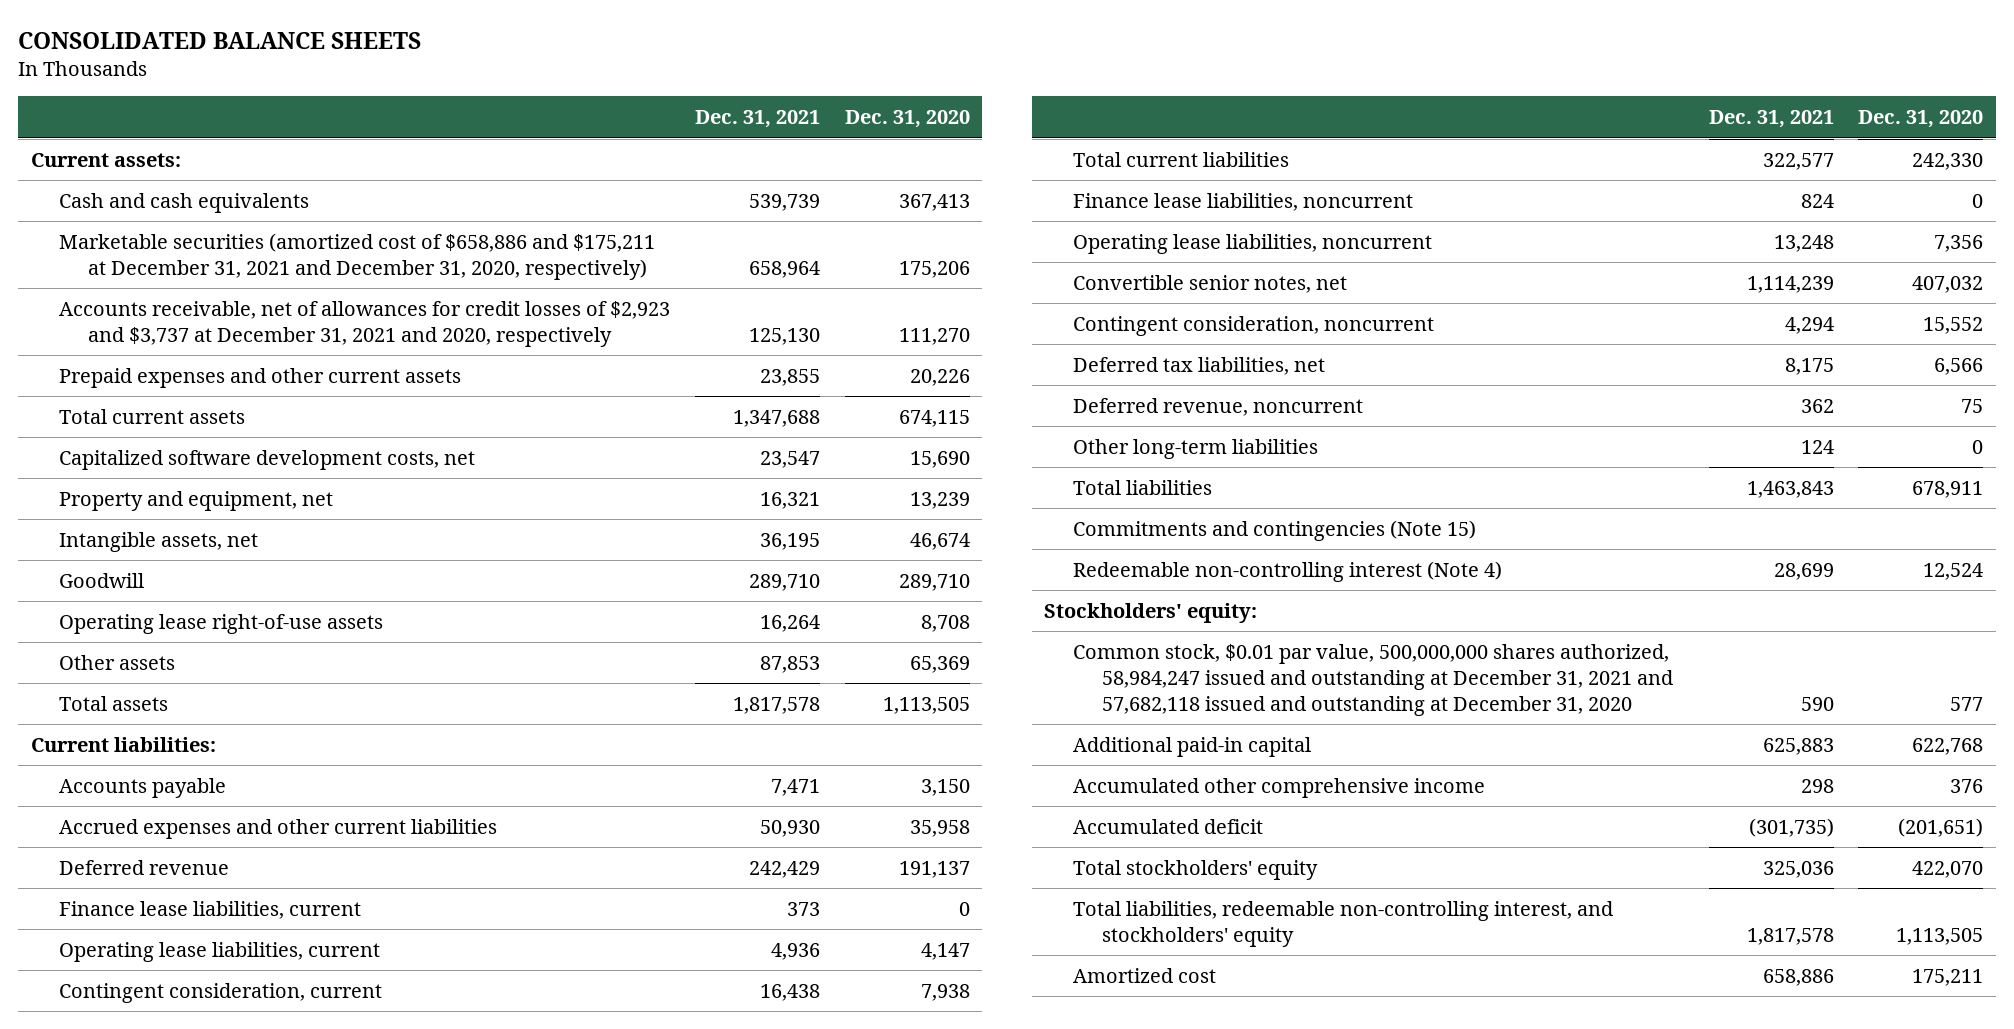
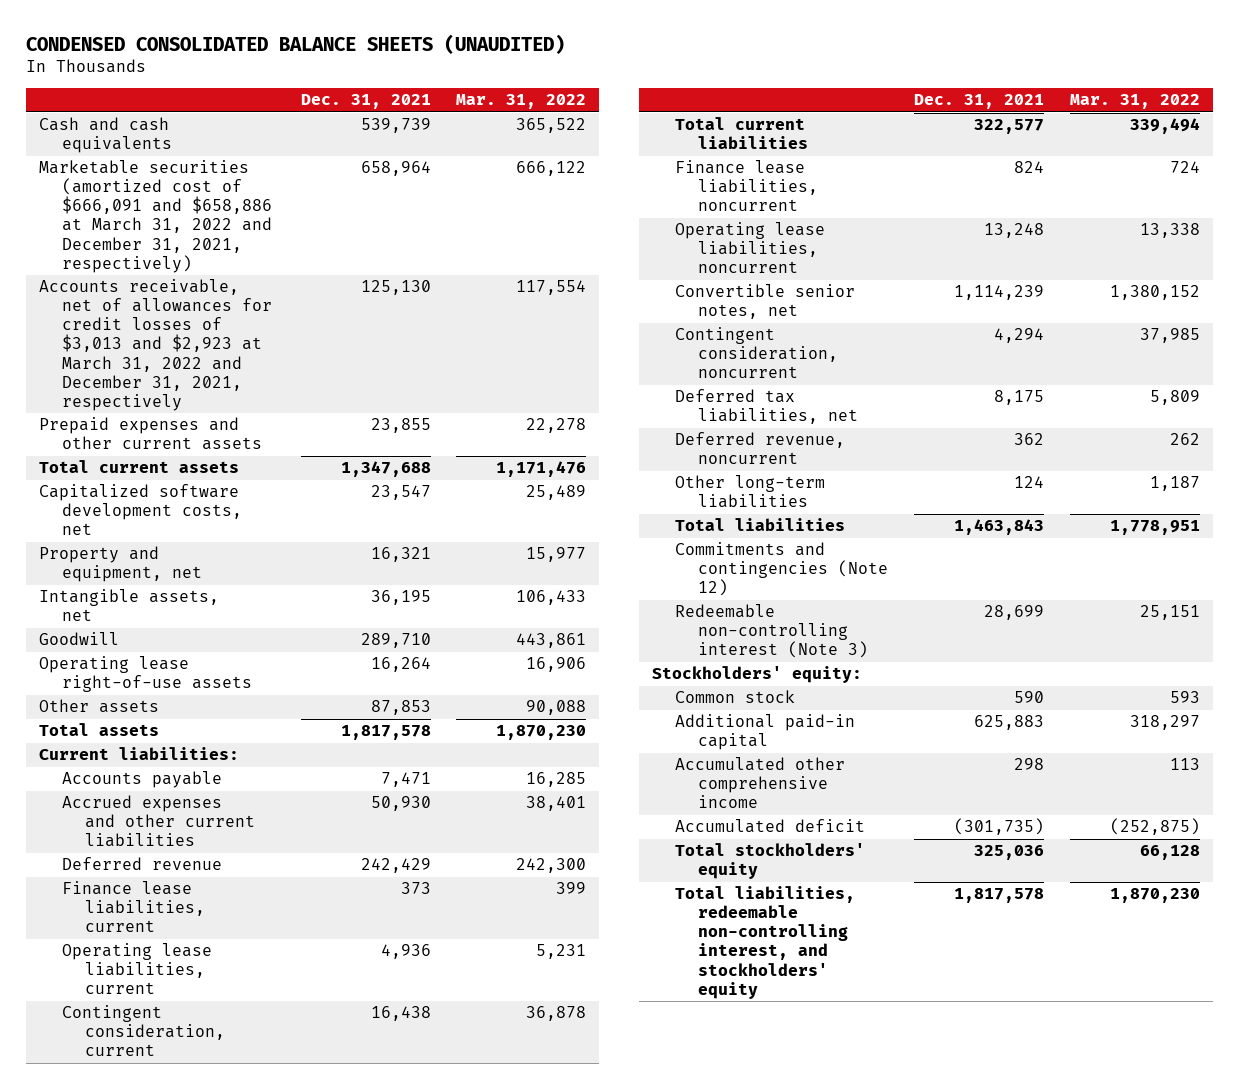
[18,32,422,50] CONSOLIDATED BALANCE SHEETS -> [25,33,565,54] CONDENSED CONSOLIDATED BALANCE SHEETS (UNAUDITED)
[844,110,970,129] Dec. 31, 2020 -> none
none -> [456,94,587,110] Mar. 31, 2022
[30,152,181,167] Current assets: -> none
[59,232,656,280] Marketable securities (amortized cost of $658,886 and $175,211 at December 31, 2021 and December 31, 2020, respectively) -> [38,160,272,273] Marketable securities (amortized cost of $666,091 and $658,886 at March 31, 2022 and December 31, 2021, respectively)
[59,300,671,347] Accounts receivable, net of allowances for credit losses of $2,923 and $3,737 at December 31, 2021 and 2020, respectively -> [38,279,272,411] Accounts receivable, net of allowances for credit losses of $3,013 and $2,923 at March 31, 2022 and December 31, 2021, respectively
[1073,519,1477,541] Commitments and contingencies (Note 15) -> [675,542,889,597] Commitments and contingencies (Note 12)
[1073,560,1503,582] Redeemable non-controlling interest (Note 4) -> [675,604,869,659] Redeemable non-controlling interest (Note 3)
[1073,643,1673,716] Common stock, $0.01 par value, 500,000,000 shares authorized, 58,984,247 issued and outstanding at December 31, 2021 and 57,682,118 issued and outstanding at December 31, 2020 -> [675,690,796,704] Common stock
[1073,967,1217,983] Amortized cost -> none

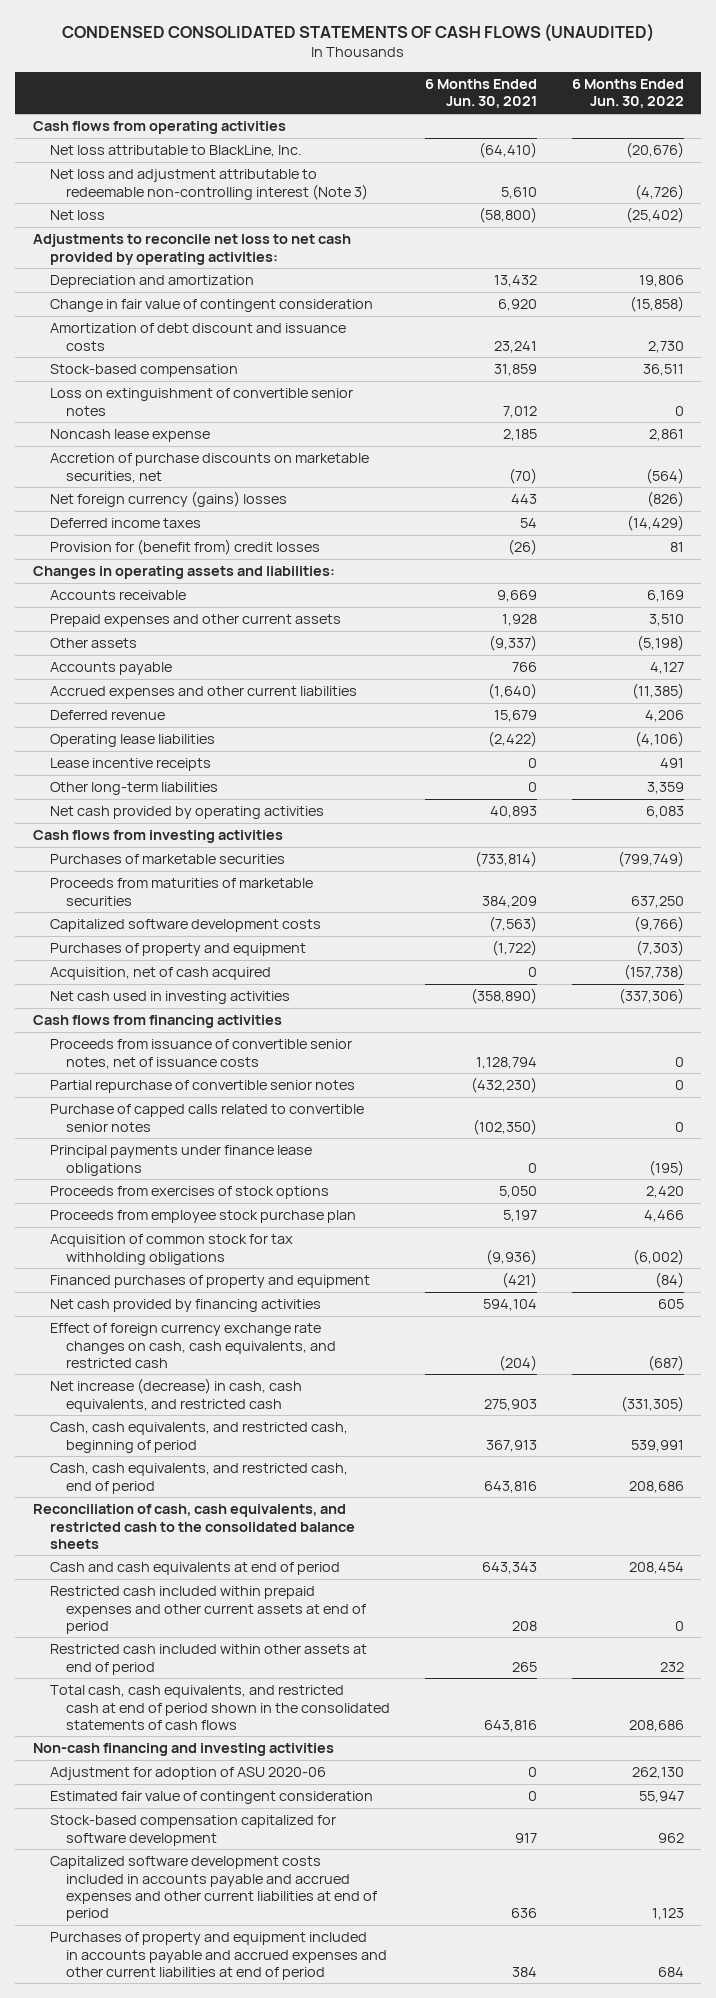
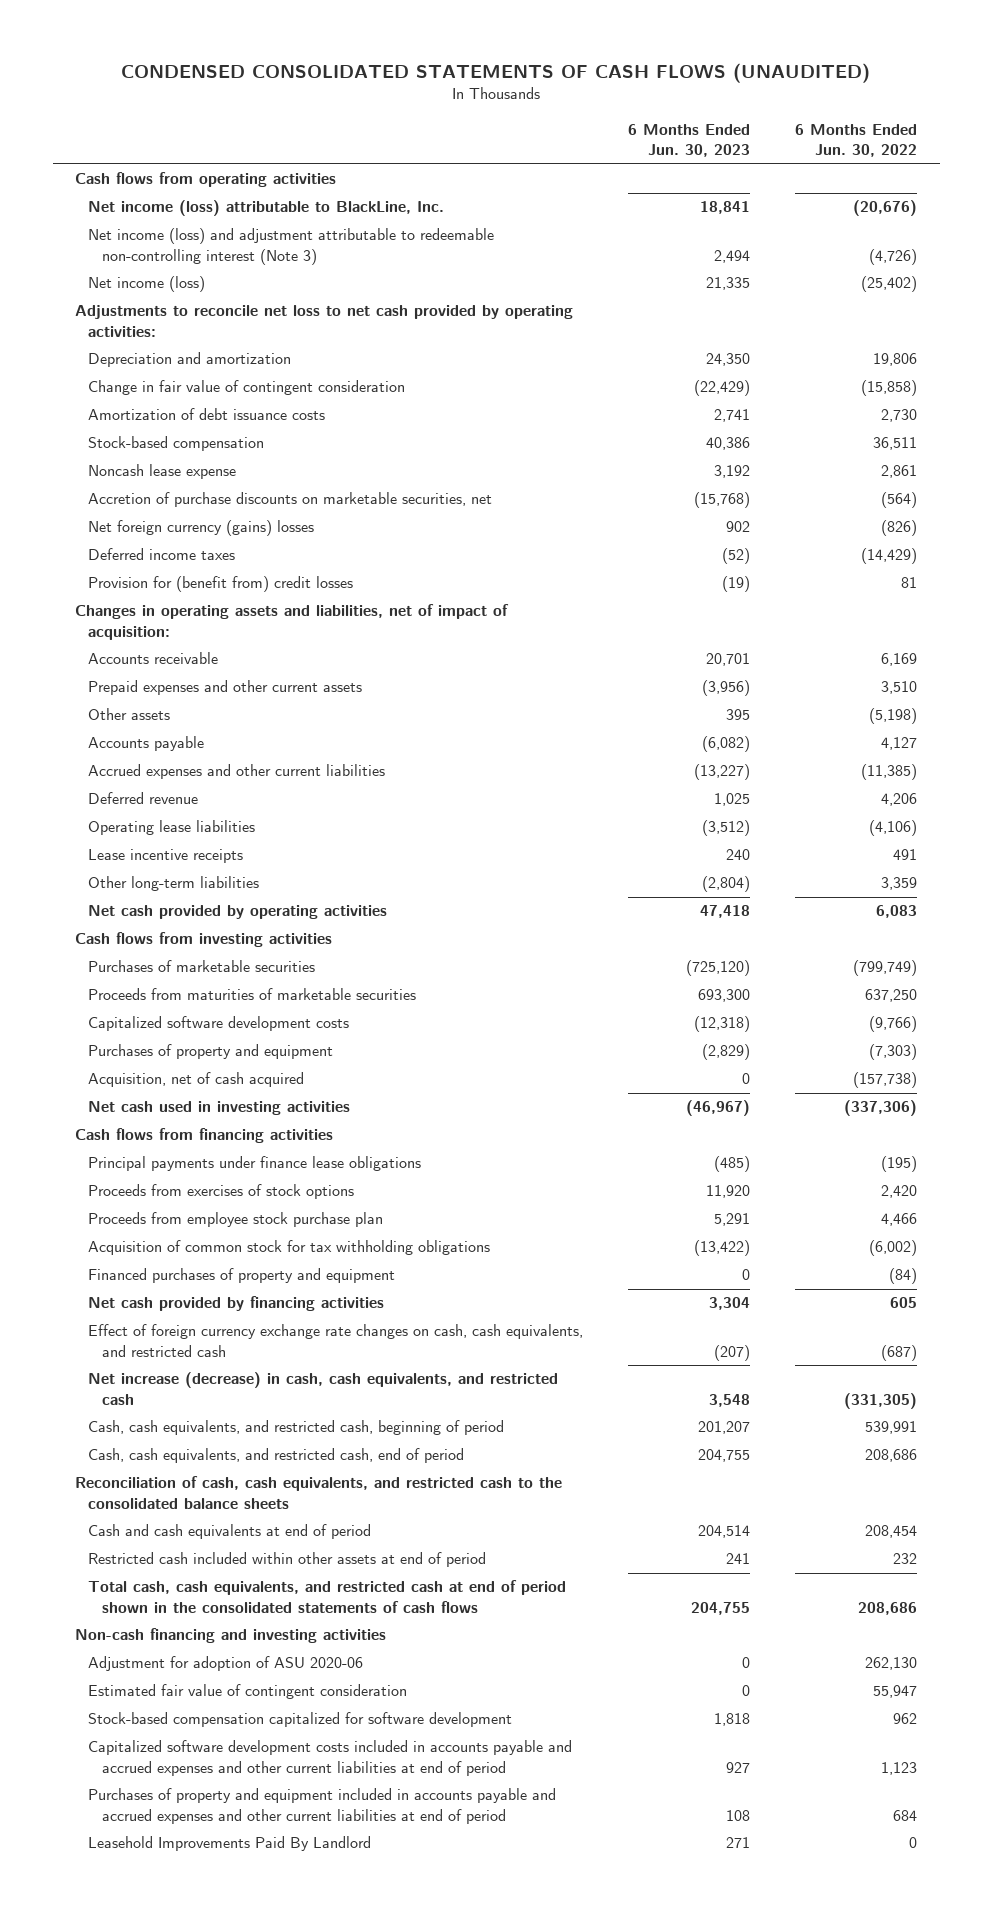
[424,79,537,109] 6 Months Ended Jun. 30, 2021 -> none
none -> [628,123,751,158] 6 Months Ended Jun. 30, 2023
[49,145,302,158] Net loss attributable to BlackLine, Inc. -> [88,200,445,217] Net income (loss) attributable to BlackLine, Inc.
[49,169,369,200] Net loss and adjustment attributable to redeemable non-controlling interest (Note 3) -> [88,228,495,266] Net income (loss) and adjustment attributable to redeemable non-controlling interest (Note 3)
[49,210,105,221] Net loss -> [88,276,206,293] Net income (loss)
[49,323,346,351] Amortization of debt discount and issuance costs -> [88,408,326,421] Amortization of debt issuance costs
[49,388,353,416] Loss on extinguishment of convertible senior notes -> none
[32,566,335,580] Changes in operating assets and liabilities: -> [75,604,510,641] Changes in operating assets and liabilities, net of impact of acquisition:
[49,1039,352,1069] Proceeds from issuance of convertible senior notes, net of issuance costs -> none
[49,1080,355,1094] Partial repurchase of convertible senior notes -> none
[49,1104,364,1132] Purchase of capped calls related to convertible senior notes -> none
[49,1586,367,1634] Restricted cash included within prepaid expenses and other current assets at end of period -> none
none -> [88,1836,372,1852] Leasehold Improvements Paid By Landlord

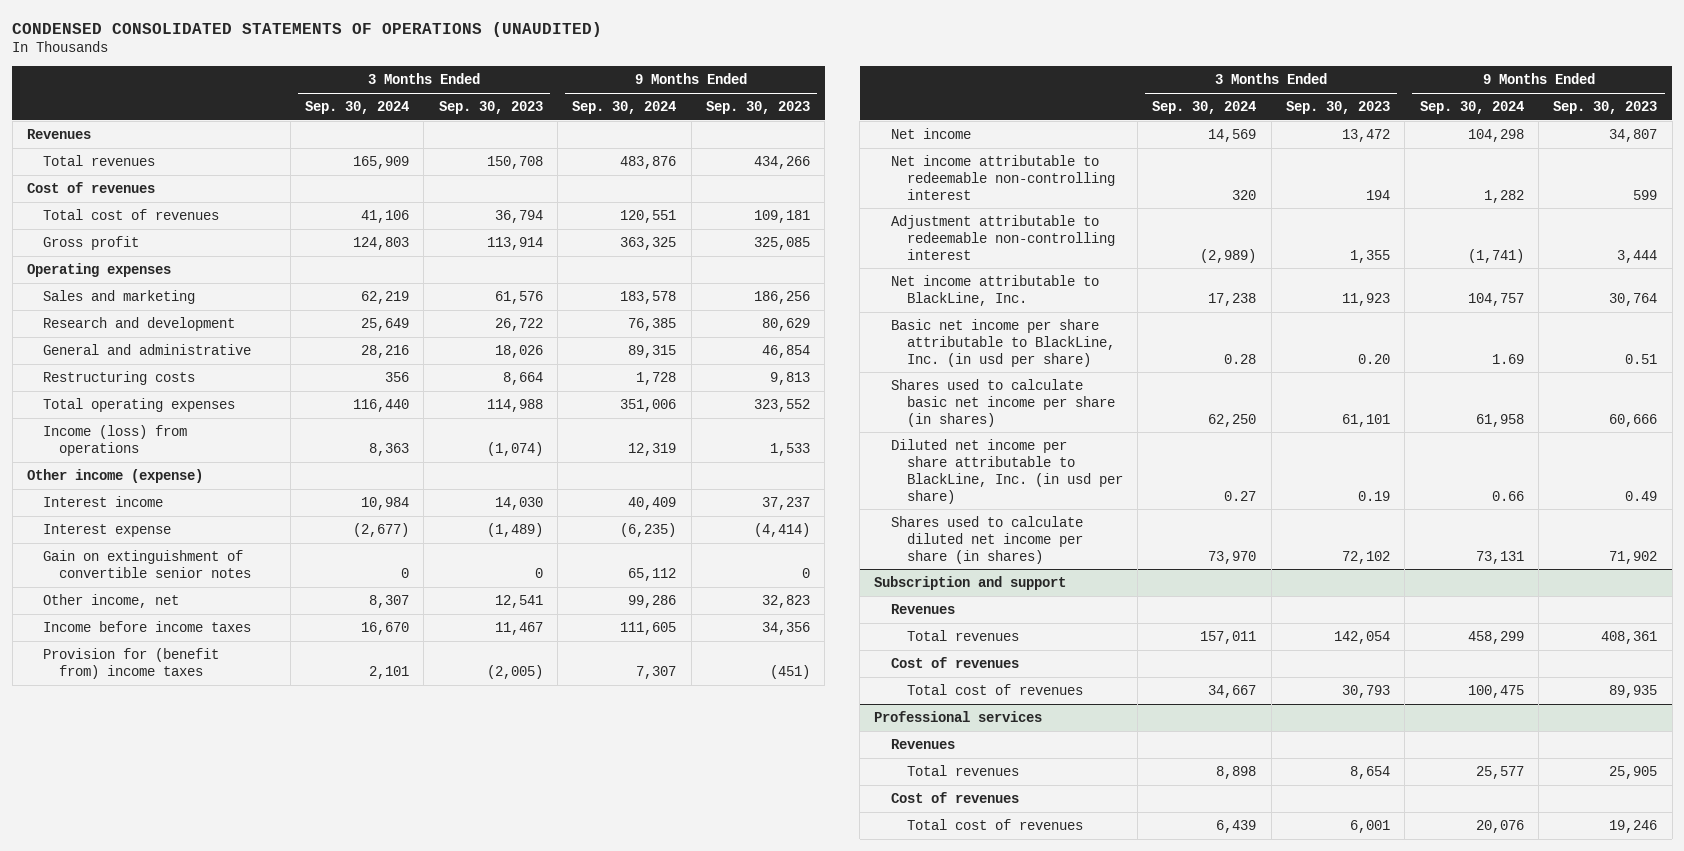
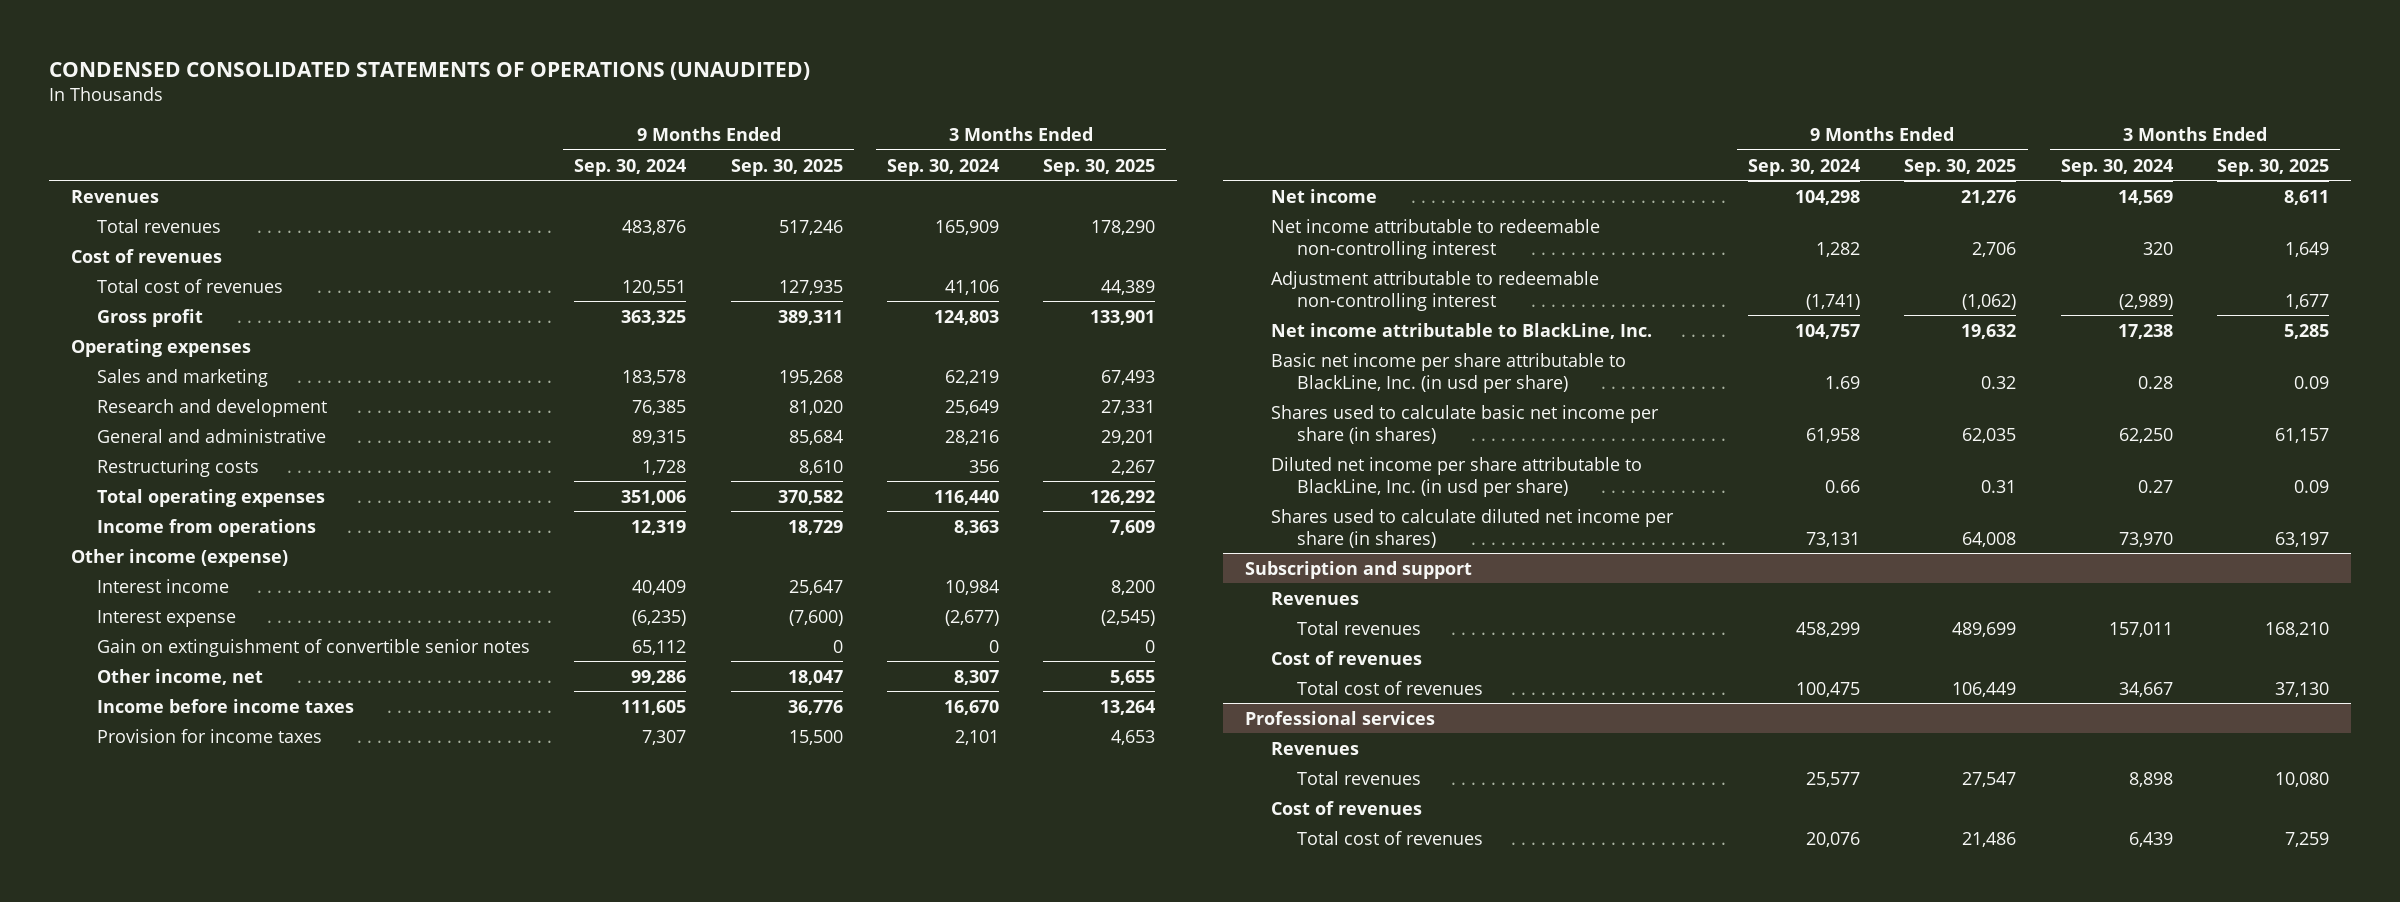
[438,100,543,114] Sep. 30, 2023 -> none
[706,100,811,114] Sep. 30, 2023 -> none
none -> [730,158,843,176] Sep. 30, 2025
none -> [1043,158,1156,176] Sep. 30, 2025
[43,424,188,456] Income (loss) from operations -> [97,518,317,537] Income from operations
[43,647,220,679] Provision for (benefit from) income taxes -> [97,728,323,743] Provision for income taxes

